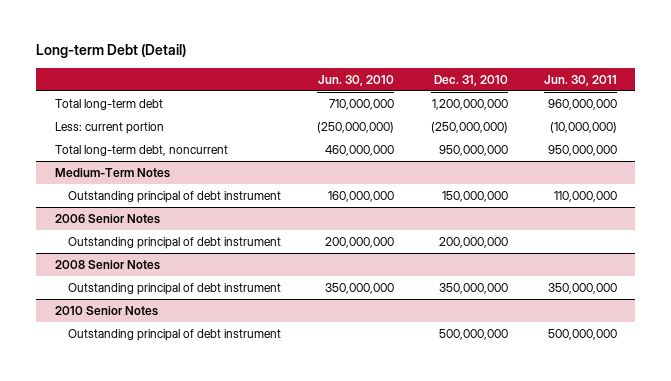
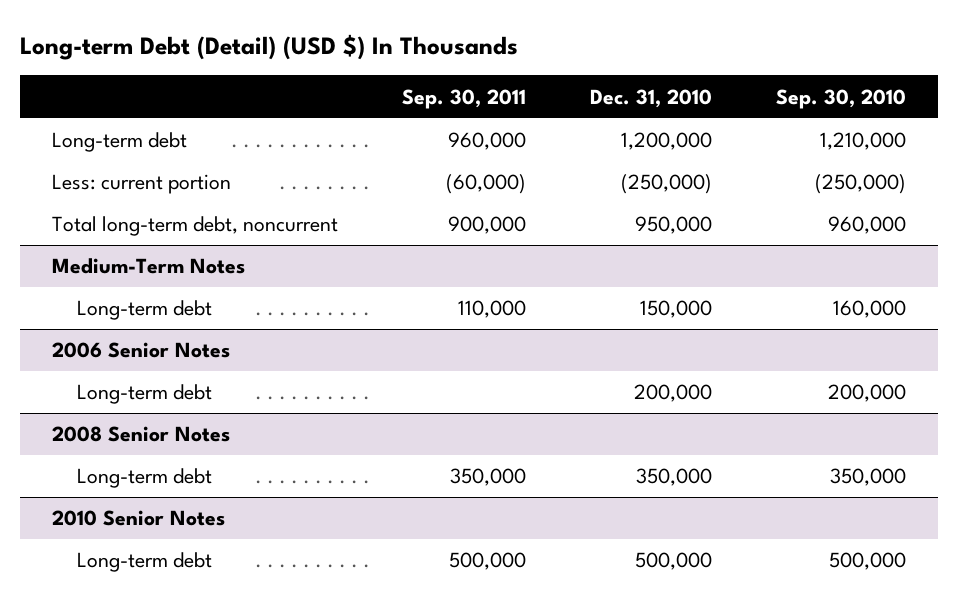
[36,44,187,59] Long-term Debt (Detail) -> [20,33,519,60] Long-term Debt (Detail) (USD $) In Thousands
[318,74,395,86] Jun. 30, 2010 -> none
[543,74,617,86] Jun. 30, 2011 -> none
none -> [402,88,527,109] Sep. 30, 2011
none -> [775,88,906,109] Sep. 30, 2010
[54,98,163,110] Total long-term debt -> [52,132,188,153] Long-term debt
[431,98,508,110] 1,200,000,000 -> [620,132,712,151] 1,200,000
[430,121,508,133] (250,000,000) -> [620,174,712,195] (250,000)
[438,144,508,156] 950,000,000 -> [634,216,712,235] 950,000
[68,190,282,203] Outstanding principal of debt instrument -> none
none -> [76,300,212,321] Long-term debt
[68,236,282,249] Outstanding principal of debt instrument -> none
none -> [76,384,212,405] Long-term debt
[68,282,282,295] Outstanding principal of debt instrument -> none
none -> [76,468,212,489] Long-term debt
[68,328,282,341] Outstanding principal of debt instrument -> none
none -> [76,552,212,573] Long-term debt

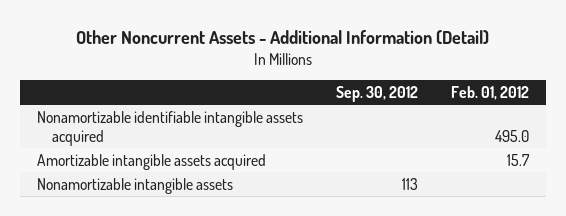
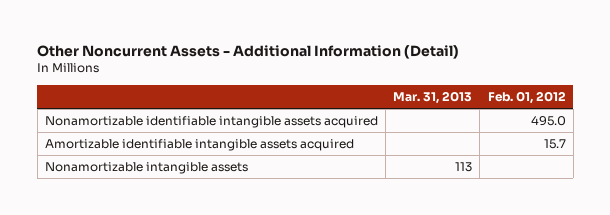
[336,85,419,102] Sep. 30, 2012 -> none
none -> [393,90,473,104] Mar. 31, 2013
[36,153,266,170] Amortizable intangible assets acquired -> [44,139,354,152] Amortizable identifiable intangible assets acquired

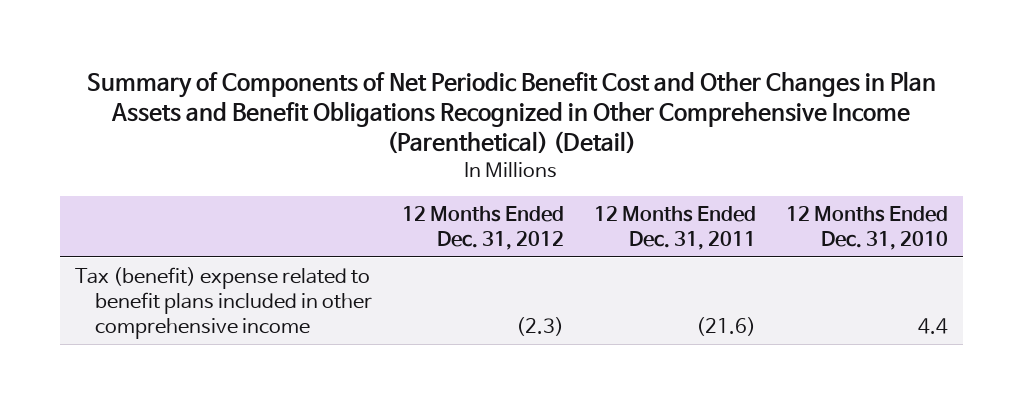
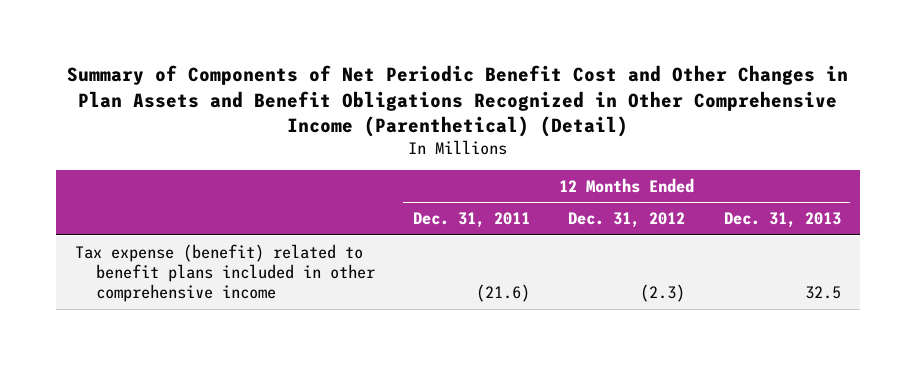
[786,205,949,250] 12 Months Ended Dec. 31, 2010 -> none
none -> [723,212,841,229] Dec. 31, 2013
[74,266,373,340] Tax (benefit) expense related to benefit plans included in other comprehensive income -> [75,243,375,303] Tax expense (benefit) related to benefit plans included in other comprehensive income

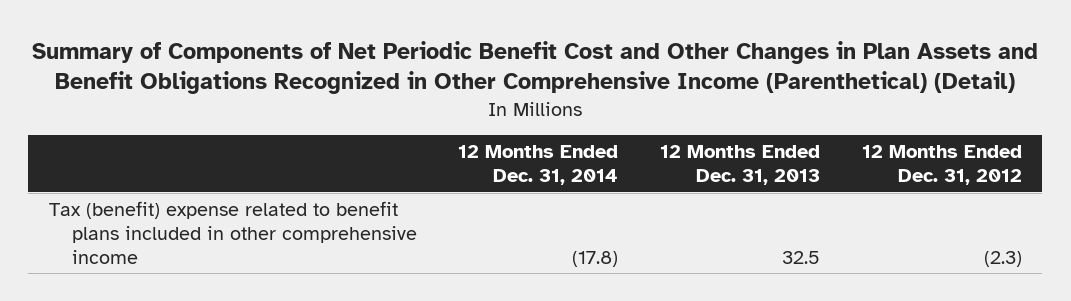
[412,212,530,229] Dec. 31, 2011 -> none
none -> [458,145,619,186] 12 Months Ended Dec. 31, 2014
[75,243,375,303] Tax expense (benefit) related to benefit plans included in other comprehensive income -> [49,200,417,264] Tax (benefit) expense related to benefit plans included in other comprehensive income

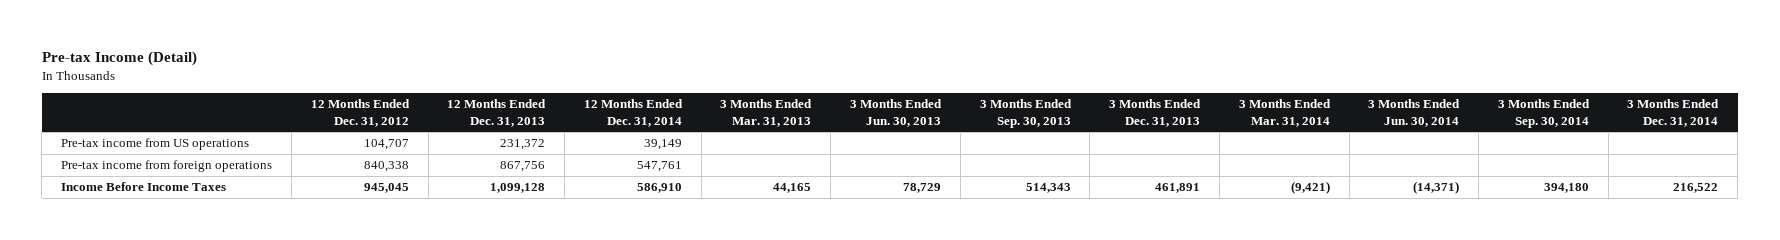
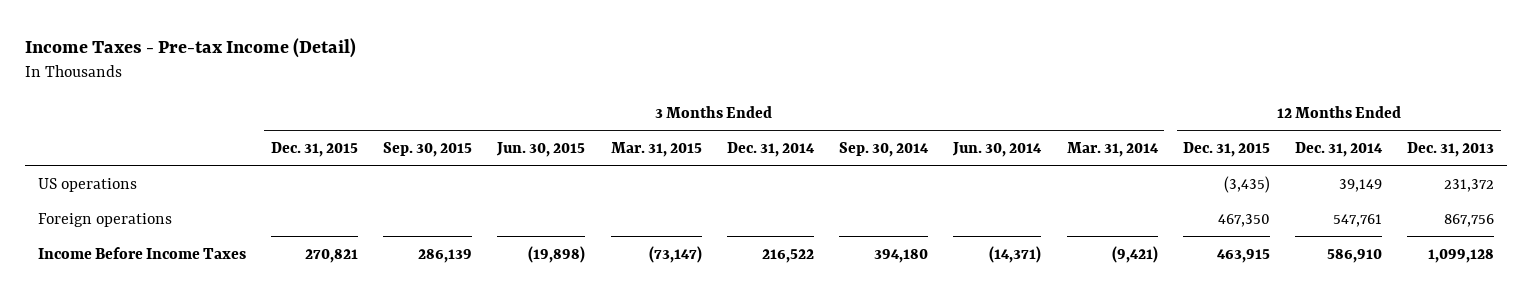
[41,51,197,67] Pre-tax Income (Detail) -> [24,37,356,58] Income Taxes - Pre-tax Income (Detail)
[310,99,410,127] 12 Months Ended Dec. 31, 2012 -> none
[720,99,813,127] 3 Months Ended Mar. 31, 2013 -> none
[850,99,943,127] 3 Months Ended Jun. 30, 2013 -> none
[979,99,1072,128] 3 Months Ended Sep. 30, 2013 -> none
[1109,99,1202,127] 3 Months Ended Dec. 31, 2013 -> none
none -> [270,141,358,157] Dec. 31, 2015
none -> [383,141,473,157] Sep. 30, 2015
none -> [496,141,586,157] Jun. 30, 2015
none -> [610,141,702,157] Mar. 31, 2015
none -> [1182,141,1270,157] Dec. 31, 2015
[61,138,250,151] Pre-tax income from US operations -> [37,177,137,192] US operations
[61,160,273,173] Pre-tax income from foreign operations -> [37,212,172,227] Foreign operations

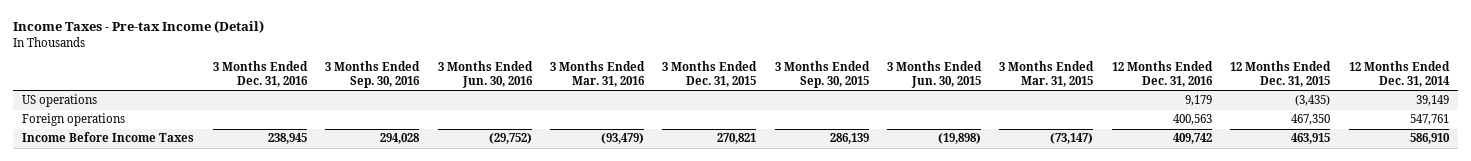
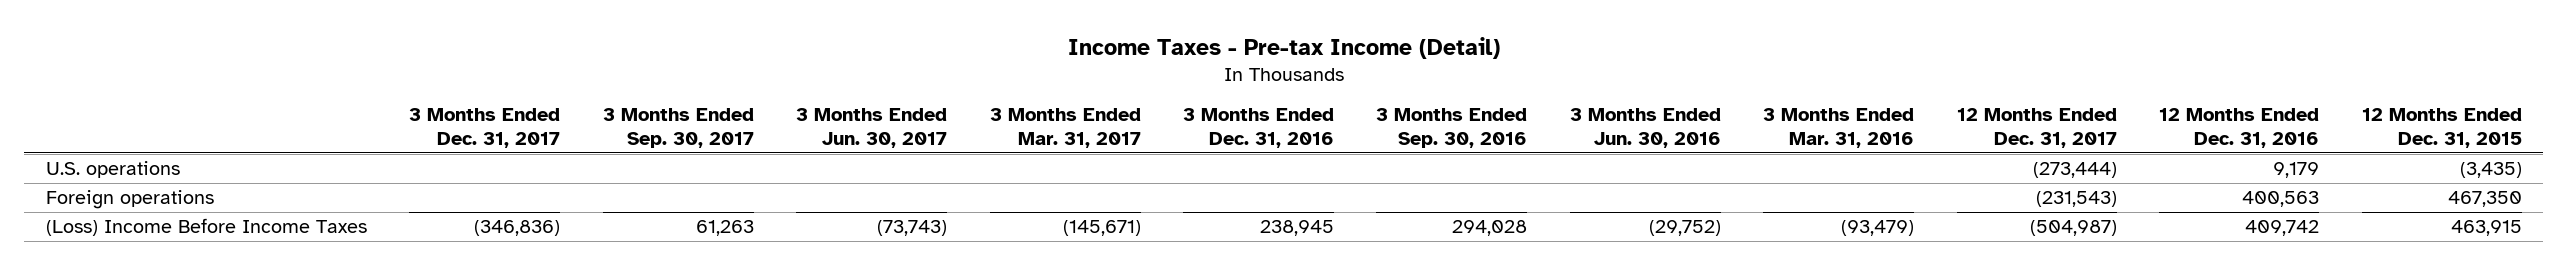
[662,61,758,88] 3 Months Ended Dec. 31, 2015 -> none
[774,61,870,89] 3 Months Ended Sep. 30, 2015 -> none
[887,61,983,89] 3 Months Ended Jun. 30, 2015 -> none
[999,61,1095,88] 3 Months Ended Mar. 31, 2015 -> none
[1348,61,1450,88] 12 Months Ended Dec. 31, 2014 -> none
none -> [409,108,561,149] 3 Months Ended Dec. 31, 2017
none -> [602,108,754,149] 3 Months Ended Sep. 30, 2017
none -> [796,108,948,149] 3 Months Ended Jun. 30, 2017
none -> [989,108,1141,149] 3 Months Ended Mar. 31, 2017
none -> [1956,108,2117,149] 12 Months Ended Dec. 31, 2017
[22,94,98,108] US operations -> [45,161,180,179] U.S. operations
[22,132,195,143] Income Before Income Taxes -> [45,218,367,237] (Loss) Income Before Income Taxes

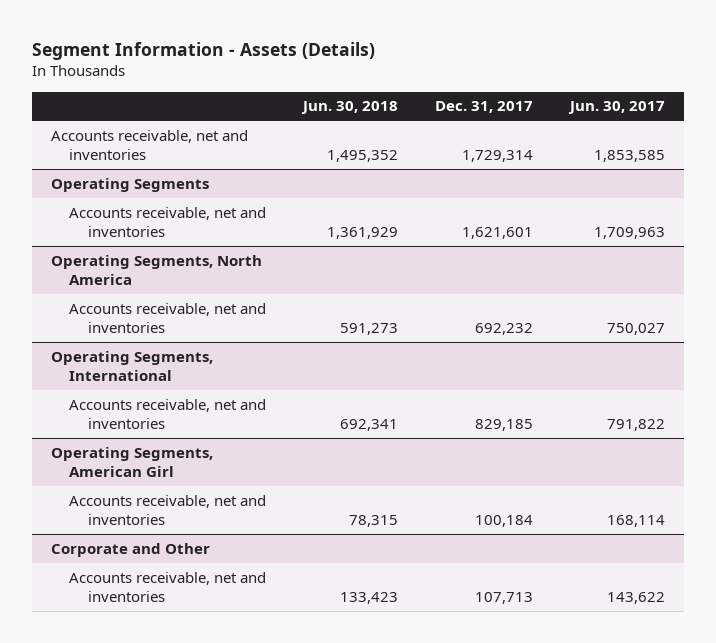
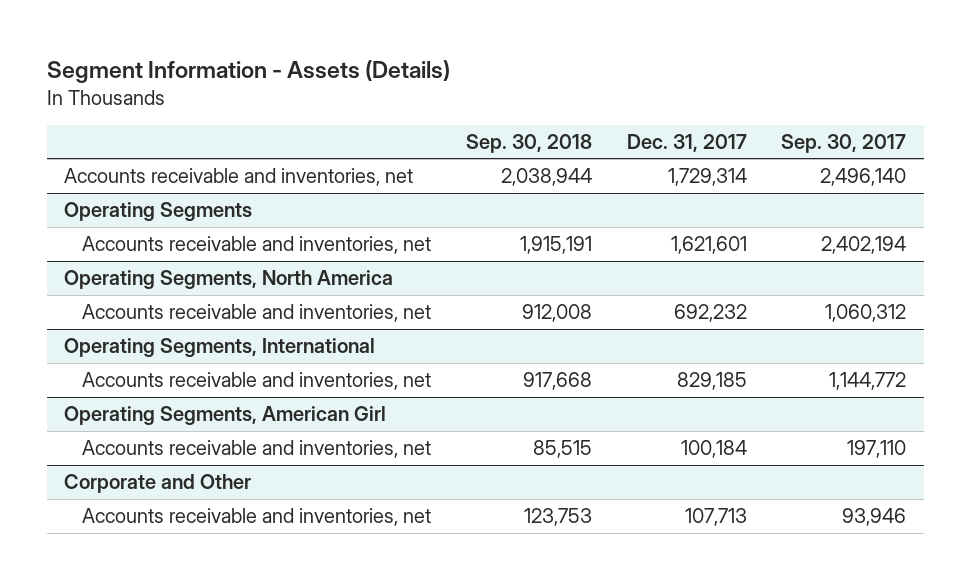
[301,101,399,115] Jun. 30, 2018 -> none
[568,101,666,115] Jun. 30, 2017 -> none
none -> [466,133,593,153] Sep. 30, 2018
none -> [781,133,907,153] Sep. 30, 2017
[50,129,248,161] Accounts receivable, net and inventories -> [64,168,414,187] Accounts receivable and inventories, net
[69,206,267,238] Accounts receivable, net and inventories -> [82,236,432,255] Accounts receivable and inventories, net
[69,302,267,334] Accounts receivable, net and inventories -> [82,304,432,323] Accounts receivable and inventories, net
[69,398,267,430] Accounts receivable, net and inventories -> [82,372,432,391] Accounts receivable and inventories, net
[69,494,267,526] Accounts receivable, net and inventories -> [82,440,432,459] Accounts receivable and inventories, net
[69,571,267,603] Accounts receivable, net and inventories -> [82,508,432,527] Accounts receivable and inventories, net

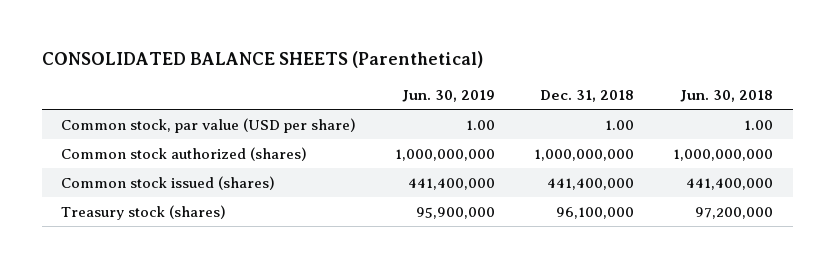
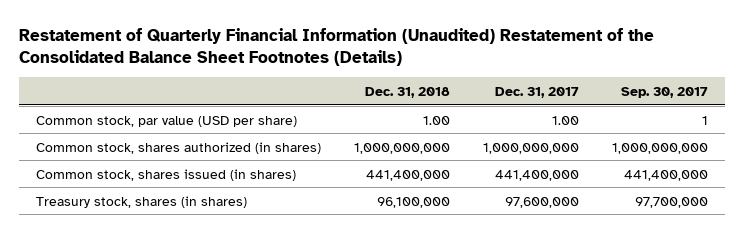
[41,50,483,68] CONSOLIDATED BALANCE SHEETS (Parenthetical) -> [19,28,655,67] Restatement of Quarterly Financial Information (Unaudited) Restatement of the Consolidated Balance Sheet Footnotes (Details)
[402,89,496,102] Jun. 30, 2019 -> none
[680,89,774,102] Jun. 30, 2018 -> none
none -> [495,86,580,98] Dec. 31, 2017
none -> [621,86,709,98] Sep. 30, 2017
[61,146,308,161] Common stock authorized (shares) -> [35,141,321,154] Common stock, shares authorized (in shares)
[61,175,276,190] Common stock issued (shares) -> [35,168,296,181] Common stock, shares issued (in shares)
[61,204,227,220] Treasury stock (shares) -> [35,195,247,208] Treasury stock, shares (in shares)

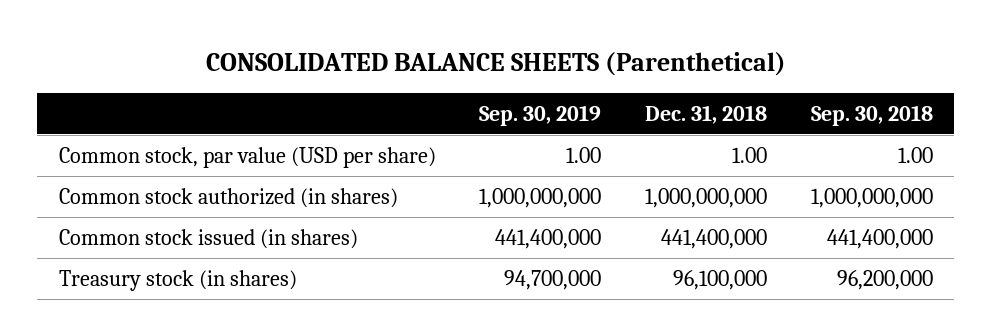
[19,28,655,67] Restatement of Quarterly Financial Information (Unaudited) Restatement of the Consolidated Balance Sheet Footnotes (Details) -> [205,52,786,77] CONSOLIDATED BALANCE SHEETS (Parenthetical)
[495,86,580,98] Dec. 31, 2017 -> none
[621,86,709,98] Sep. 30, 2017 -> none
none -> [479,105,602,127] Sep. 30, 2019
none -> [810,105,933,127] Sep. 30, 2018
[35,141,321,154] Common stock, shares authorized (in shares) -> [58,187,398,208] Common stock authorized (in shares)
[35,168,296,181] Common stock, shares issued (in shares) -> [58,228,358,249] Common stock issued (in shares)
[35,195,247,208] Treasury stock, shares (in shares) -> [58,269,297,291] Treasury stock (in shares)

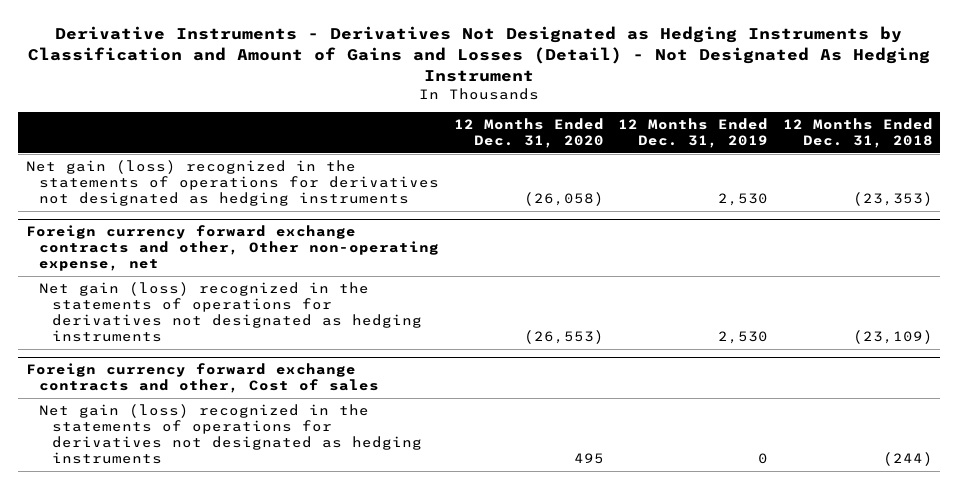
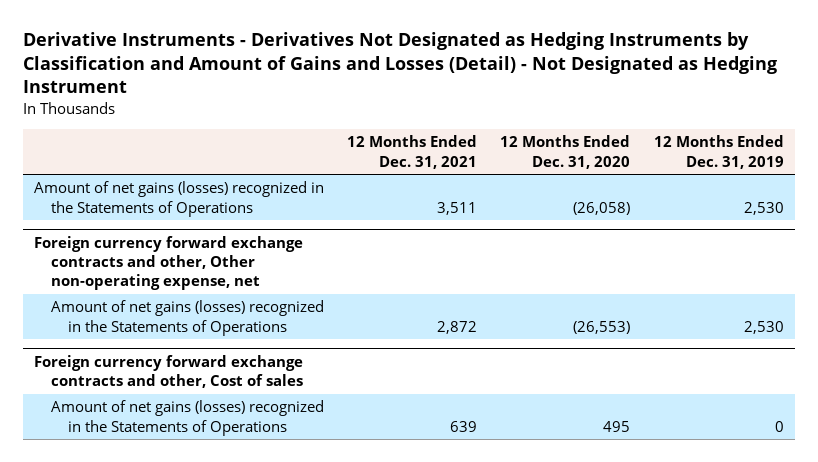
[28,26,931,82] Derivative Instruments - Derivatives Not Designated as Hedging Instruments by Classification and Amount of Gains and Losses (Detail) - Not Designated As Hedging Instrument -> [22,32,777,94] Derivative Instruments - Derivatives Not Designated as Hedging Instruments by Classification and Amount of Gains and Losses (Detail) - Not Designated as Hedging Instrument
[783,118,934,149] 12 Months Ended Dec. 31, 2018 -> none
none -> [347,135,478,169] 12 Months Ended Dec. 31, 2021
[25,159,439,207] Net gain (loss) recognized in the statements of operations for derivatives not designated as hedging instruments -> [34,181,325,217] Amount of net gains (losses) recognized in the Statements of Operations
[38,281,422,343] Net gain (loss) recognized in the statements of operations for derivatives not designated as hedging instruments -> [50,300,324,336] Amount of net gains (losses) recognized in the Statements of Operations
[38,403,422,465] Net gain (loss) recognized in the statements of operations for derivatives not designated as hedging instruments -> [50,400,324,436] Amount of net gains (losses) recognized in the Statements of Operations

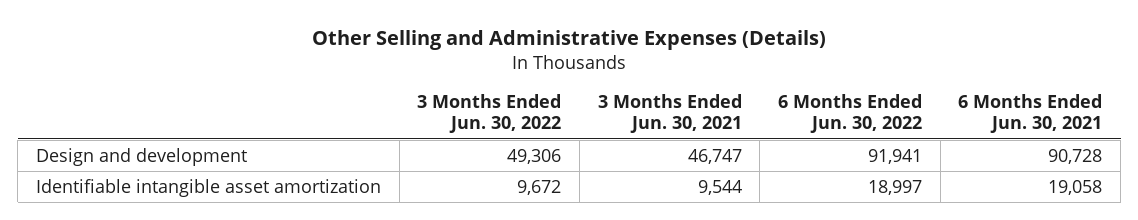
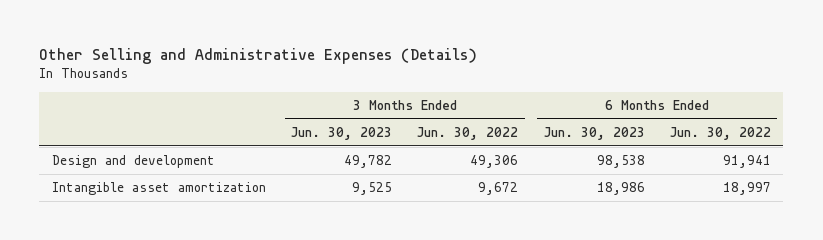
[597,93,742,134] 3 Months Ended Jun. 30, 2021 -> none
[958,93,1103,134] 6 Months Ended Jun. 30, 2021 -> none
none -> [291,126,393,140] Jun. 30, 2023
none -> [543,126,645,140] Jun. 30, 2023
[35,178,381,197] Identifiable intangible asset amortization -> [51,182,266,196] Intangible asset amortization

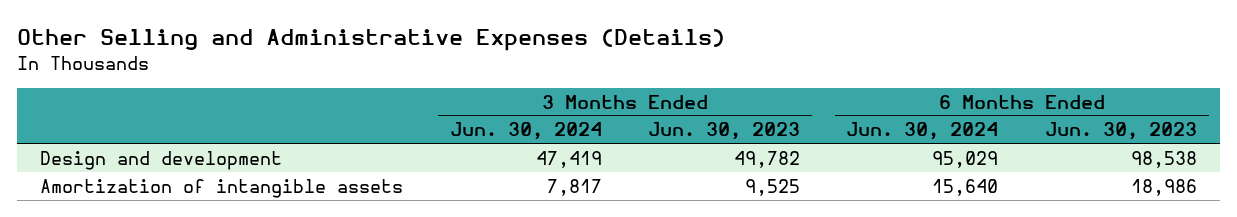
[417,126,519,140] Jun. 30, 2022 -> none
[669,126,771,140] Jun. 30, 2022 -> none
none -> [449,122,602,141] Jun. 30, 2024
none -> [846,122,999,141] Jun. 30, 2024
[51,182,266,196] Intangible asset amortization -> [40,178,404,198] Amortization of intangible assets

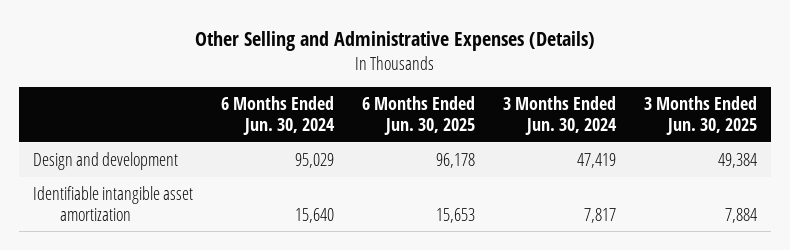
[648,122,801,141] Jun. 30, 2023 -> none
[1044,122,1197,141] Jun. 30, 2023 -> none
none -> [361,96,475,136] 6 Months Ended Jun. 30, 2025
none -> [643,96,757,136] 3 Months Ended Jun. 30, 2025
[40,178,404,198] Amortization of intangible assets -> [33,185,194,221] Identifiable intangible asset amortization

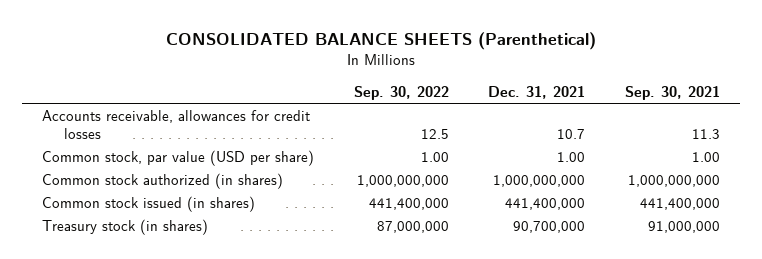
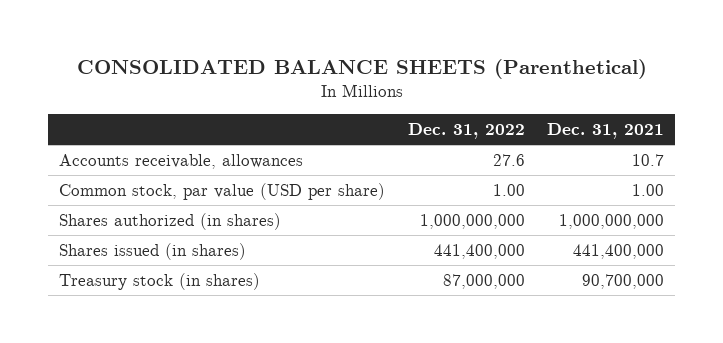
[353,85,449,100] Sep. 30, 2022 -> none
[624,85,720,100] Sep. 30, 2021 -> none
none -> [407,123,525,140] Dec. 31, 2022
[42,109,311,139] Accounts receivable, allowances for credit losses -> [59,153,304,169] Accounts receivable, allowances
[42,172,284,189] Common stock authorized (in shares) -> [59,212,282,230] Shares authorized (in shares)
[42,195,256,212] Common stock issued (in shares) -> [59,242,247,260] Shares issued (in shares)

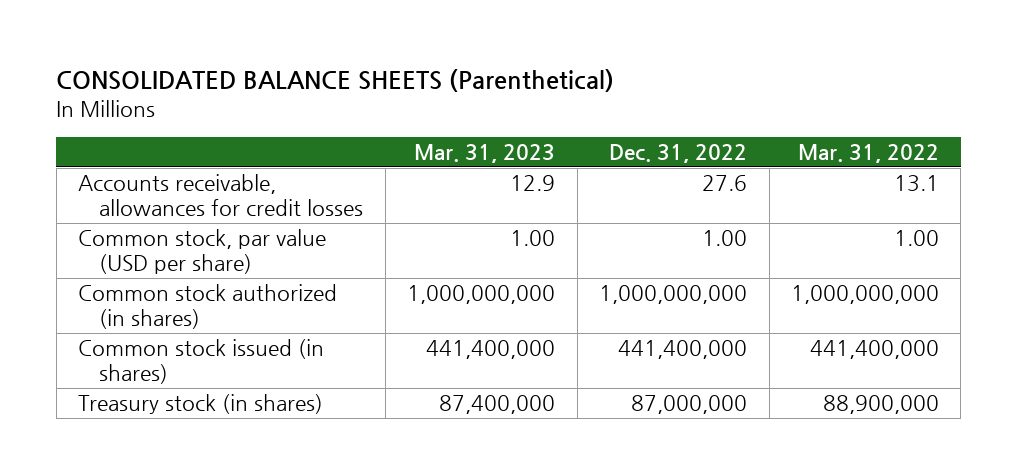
[547,123,665,140] Dec. 31, 2021 -> none
none -> [414,143,556,163] Mar. 31, 2023
none -> [798,143,940,163] Mar. 31, 2022
[59,153,304,169] Accounts receivable, allowances -> [78,174,364,216] Accounts receivable, allowances for credit losses
[59,212,282,230] Shares authorized (in shares) -> [78,284,338,329] Common stock authorized (in shares)
[59,242,247,260] Shares issued (in shares) -> [78,339,325,384] Common stock issued (in shares)

